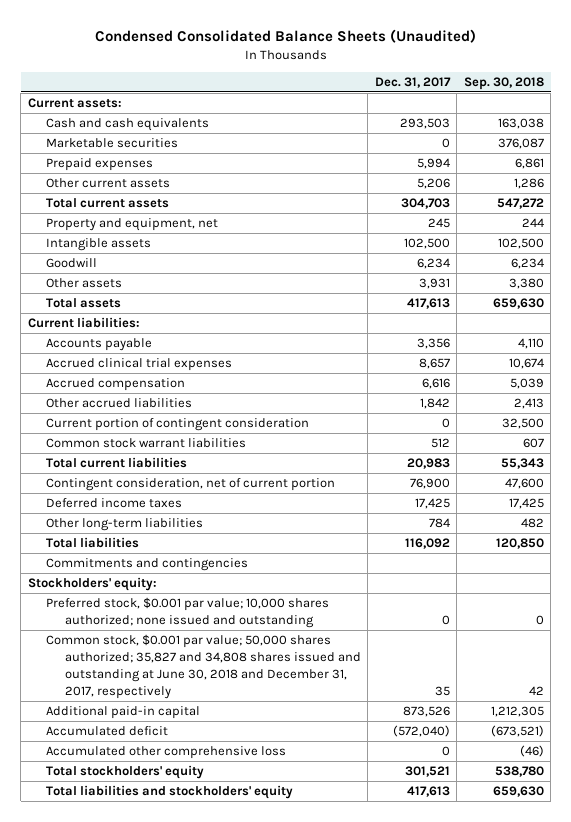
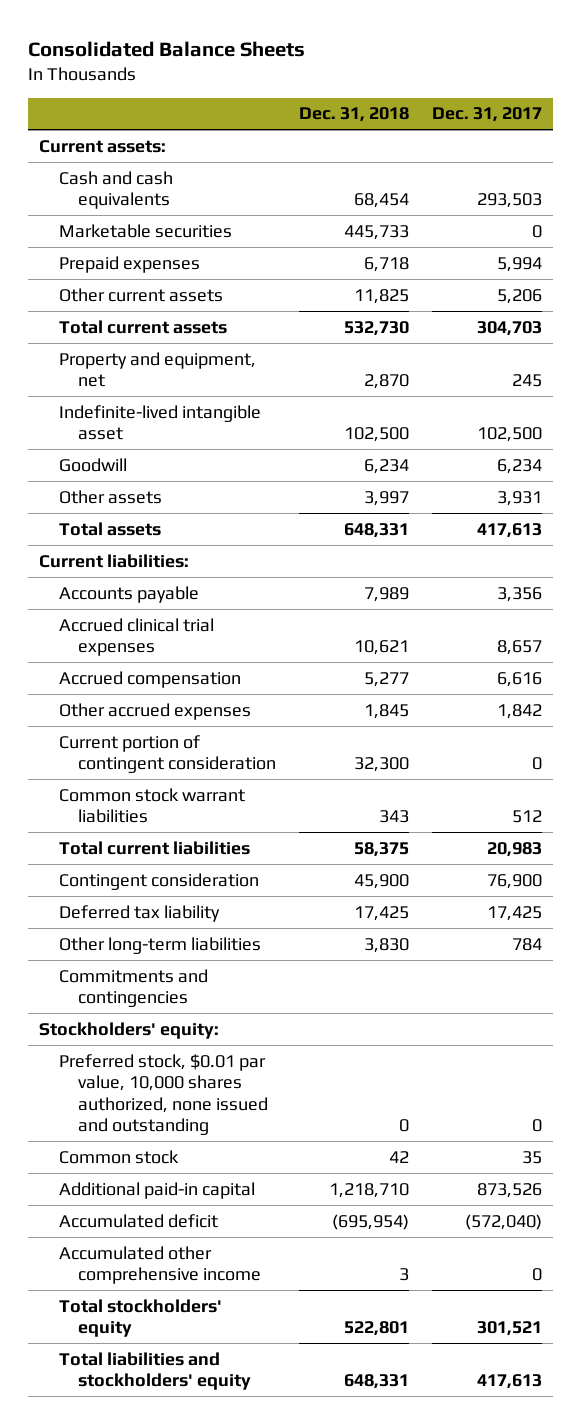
[94,28,476,43] Condensed Consolidated Balance Sheets (Unaudited) -> [27,40,305,57] Consolidated Balance Sheets
[463,76,544,90] Sep. 30, 2018 -> none
none -> [298,107,409,123] Dec. 31, 2018
[46,238,152,252] Intangible assets -> [58,404,261,441] Indefinite-lived intangible asset
[46,398,193,409] Other accrued liabilities -> [58,702,251,720] Other accrued expenses
[46,478,336,492] Contingent consideration, net of current portion -> [58,872,259,890] Contingent consideration
[46,498,183,509] Deferred income taxes -> [58,904,220,922] Deferred tax liability
[46,537,140,549] Total liabilities -> none
[46,597,330,629] Preferred stock, $0.001 par value; 10,000 shares authorized; none issued and outstanding -> [58,1053,269,1136] Preferred stock, $0.01 par value, 10,000 shares authorized, none issued and outstanding
[46,634,361,699] Common stock, $0.001 par value; 50,000 shares authorized; 35,827 and 34,808 shares issued and outstanding at June 30, 2018 and December 31, 2017, respectively -> [58,1149,179,1164] Common stock
[46,746,287,760] Accumulated other comprehensive loss -> [58,1245,262,1285] Accumulated other comprehensive income

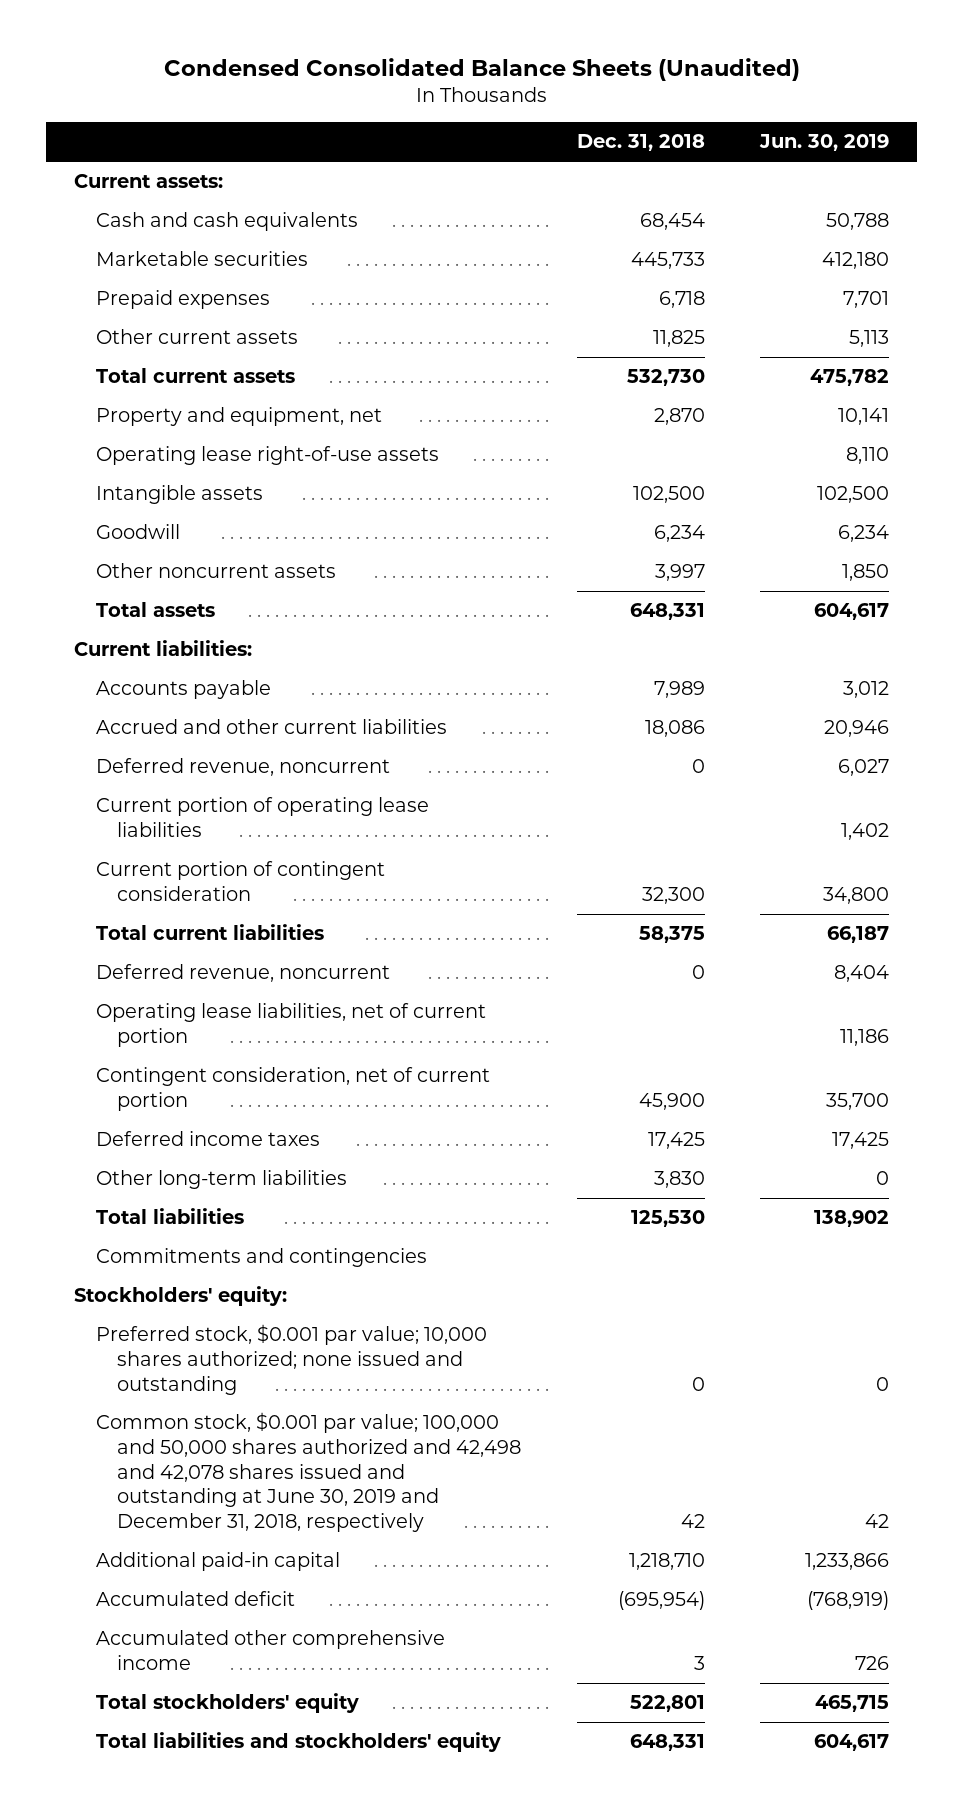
[27,40,305,57] Consolidated Balance Sheets -> [163,58,800,82] Condensed Consolidated Balance Sheets (Unaudited)
[431,107,542,123] Dec. 31, 2017 -> none
none -> [759,134,890,152] Jun. 30, 2019
none -> [95,446,439,466] Operating lease right-of-use assets
[58,404,261,441] Indefinite-lived intangible asset -> [95,485,263,505] Intangible assets
[58,489,162,504] Other assets -> [95,563,336,579] Other noncurrent assets
[58,617,214,657] Accrued clinical trial expenses -> none
[58,670,241,688] Accrued compensation -> none
[58,702,251,720] Other accrued expenses -> none
none -> [95,719,447,735] Accrued and other current liabilities
none -> [95,758,390,777] Deferred revenue, noncurrent
none -> [95,797,429,838] Current portion of operating lease liabilities
[58,787,245,824] Common stock warrant liabilities -> none
none -> [95,964,390,983] Deferred revenue, noncurrent
none -> [95,1003,486,1048] Operating lease liabilities, net of current portion
[58,872,259,890] Contingent consideration -> [95,1067,490,1112] Contingent consideration, net of current portion
[58,904,220,922] Deferred tax liability -> [95,1131,320,1147] Deferred income taxes
none -> [95,1208,244,1225] Total liabilities
[58,1053,269,1136] Preferred stock, $0.01 par value, 10,000 shares authorized, none issued and outstanding -> [95,1324,487,1395] Preferred stock, $0.001 par value; 10,000 shares authorized; none issued and outstanding
[58,1149,179,1164] Common stock -> [95,1412,521,1532] Common stock, $0.001 par value; 100,000 and 50,000 shares authorized and 42,498 and 42,078 shares issued and outstanding at June 30, 2019 and December 31, 2018, respectively

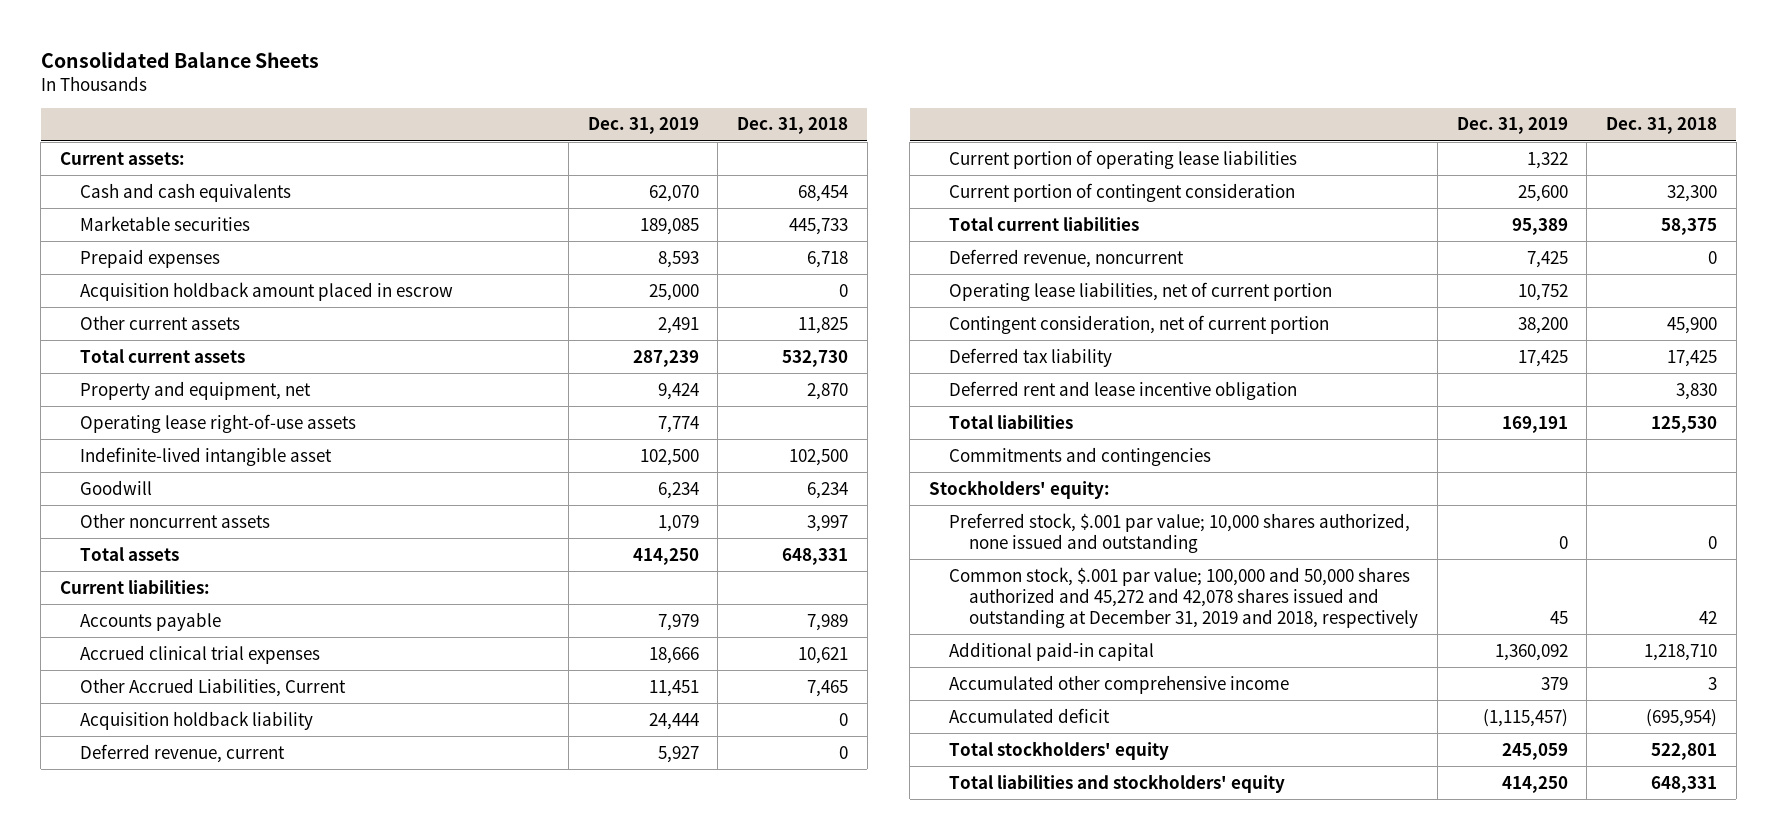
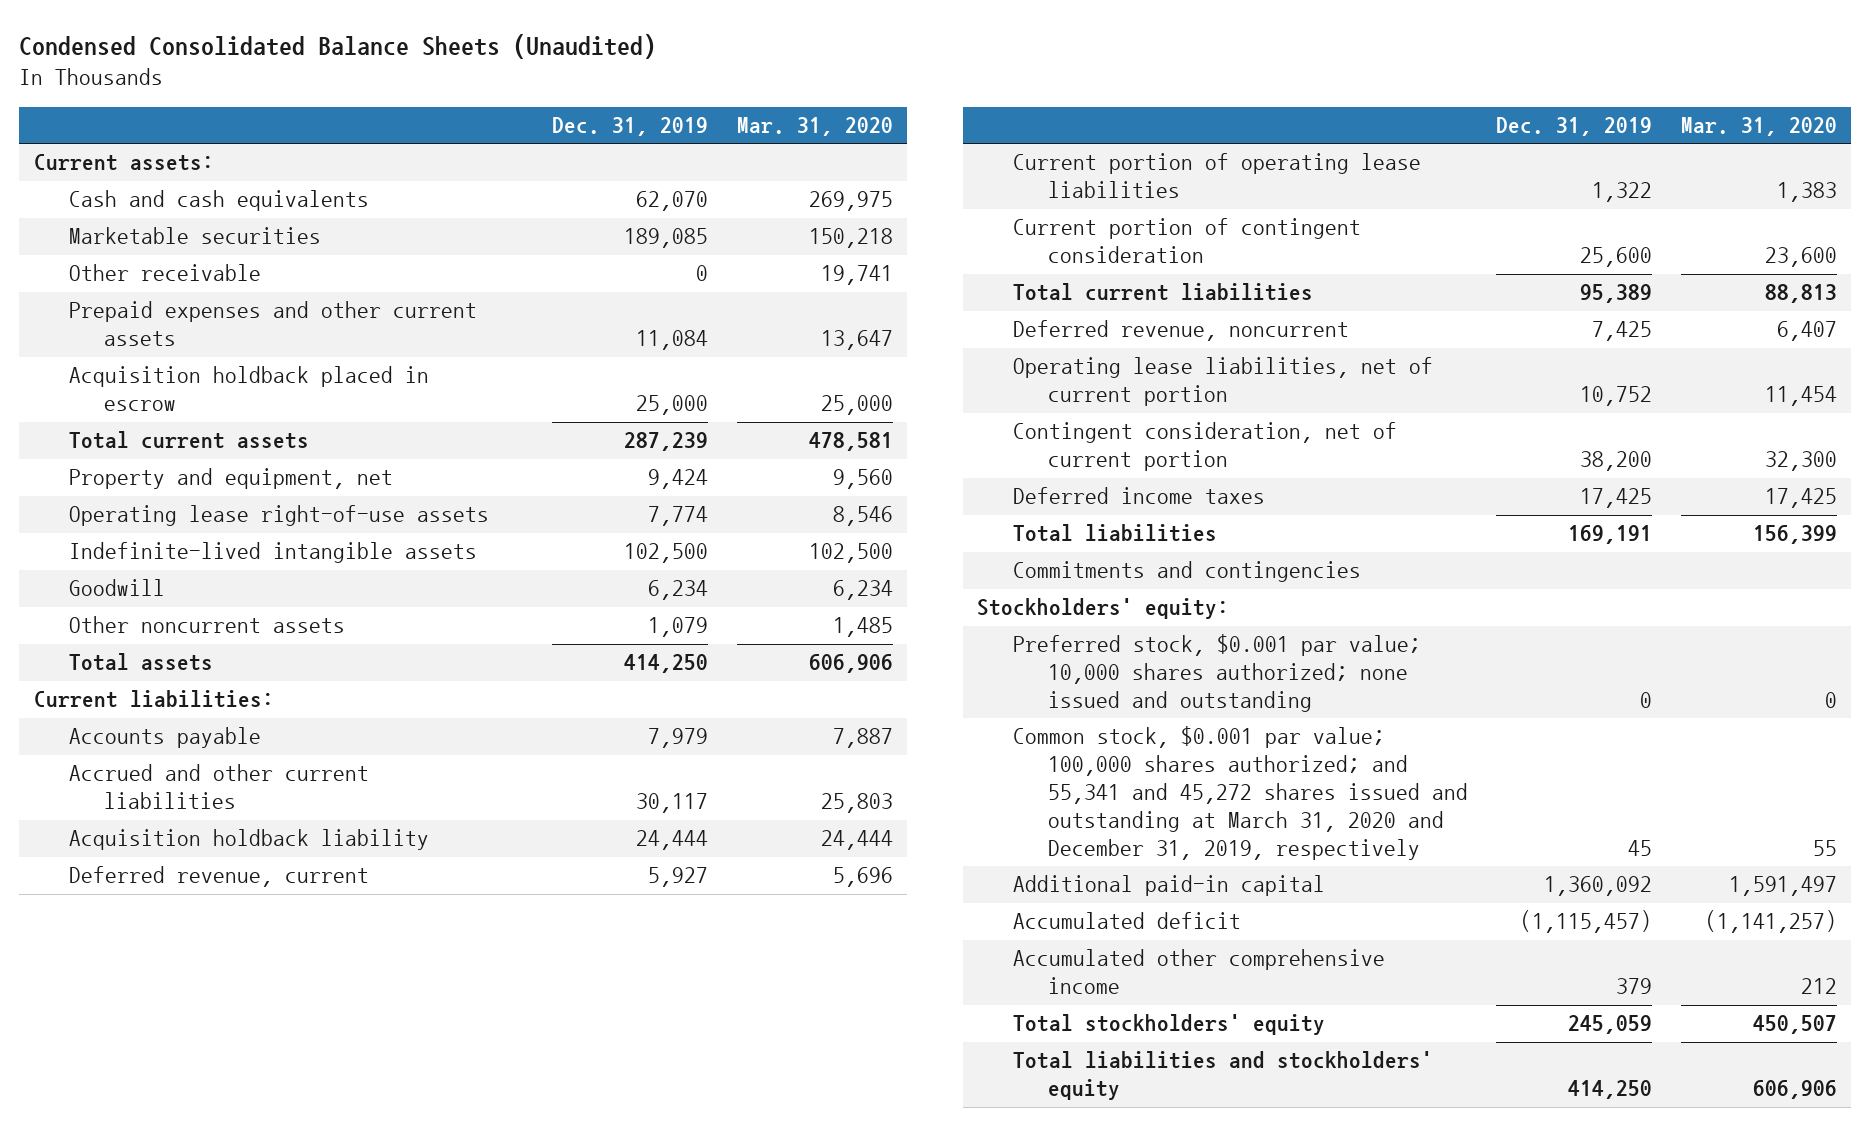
[40,51,319,68] Consolidated Balance Sheets -> [19,34,657,60] Condensed Consolidated Balance Sheets (Unaudited)
[737,117,849,135] Dec. 31, 2018 -> none
none -> [736,117,893,137] Mar. 31, 2020
[80,314,241,330] Other current assets -> none
none -> [68,264,261,282] Other receivable
[80,248,221,268] Prepaid expenses -> [68,301,477,347] Prepaid expenses and other current assets
[657,250,699,268] 8,593 -> [636,330,709,351] 11,084
[80,281,454,301] Acquisition holdback amount placed in escrow -> [68,366,429,412] Acquisition holdback placed in escrow
[80,446,333,466] Indefinite-lived intangible asset -> [68,542,477,564] Indefinite-lived intangible assets
[80,644,321,664] Accrued clinical trial expenses -> none
[80,677,347,697] Other Accrued Liabilities, Current -> [68,764,369,810] Accrued and other current liabilities
[648,679,699,697] 11,451 -> [636,793,709,814] 30,117
[949,380,1298,400] Deferred rent and lease incentive obligation -> none
[949,347,1113,367] Deferred tax liability -> [1012,487,1265,505] Deferred income taxes
[949,512,1411,553] Preferred stock, $.001 par value; 10,000 shares authorized, none issued and outstanding -> [1012,634,1421,713] Preferred stock, $0.001 par value; 10,000 shares authorized; none issued and outstanding
[949,566,1419,628] Common stock, $.001 par value; 100,000 and 50,000 shares authorized and 45,272 and 42,078 shares issued and outstanding at December 31, 2019 and 2018, respectively -> [1012,726,1468,861] Common stock, $0.001 par value; 100,000 shares authorized; and 55,341 and 45,272 shares issued and outstanding at March 31, 2020 and December 31, 2019, respectively
[949,674,1290,694] Accumulated other comprehensive income -> [1012,949,1385,995] Accumulated other comprehensive income

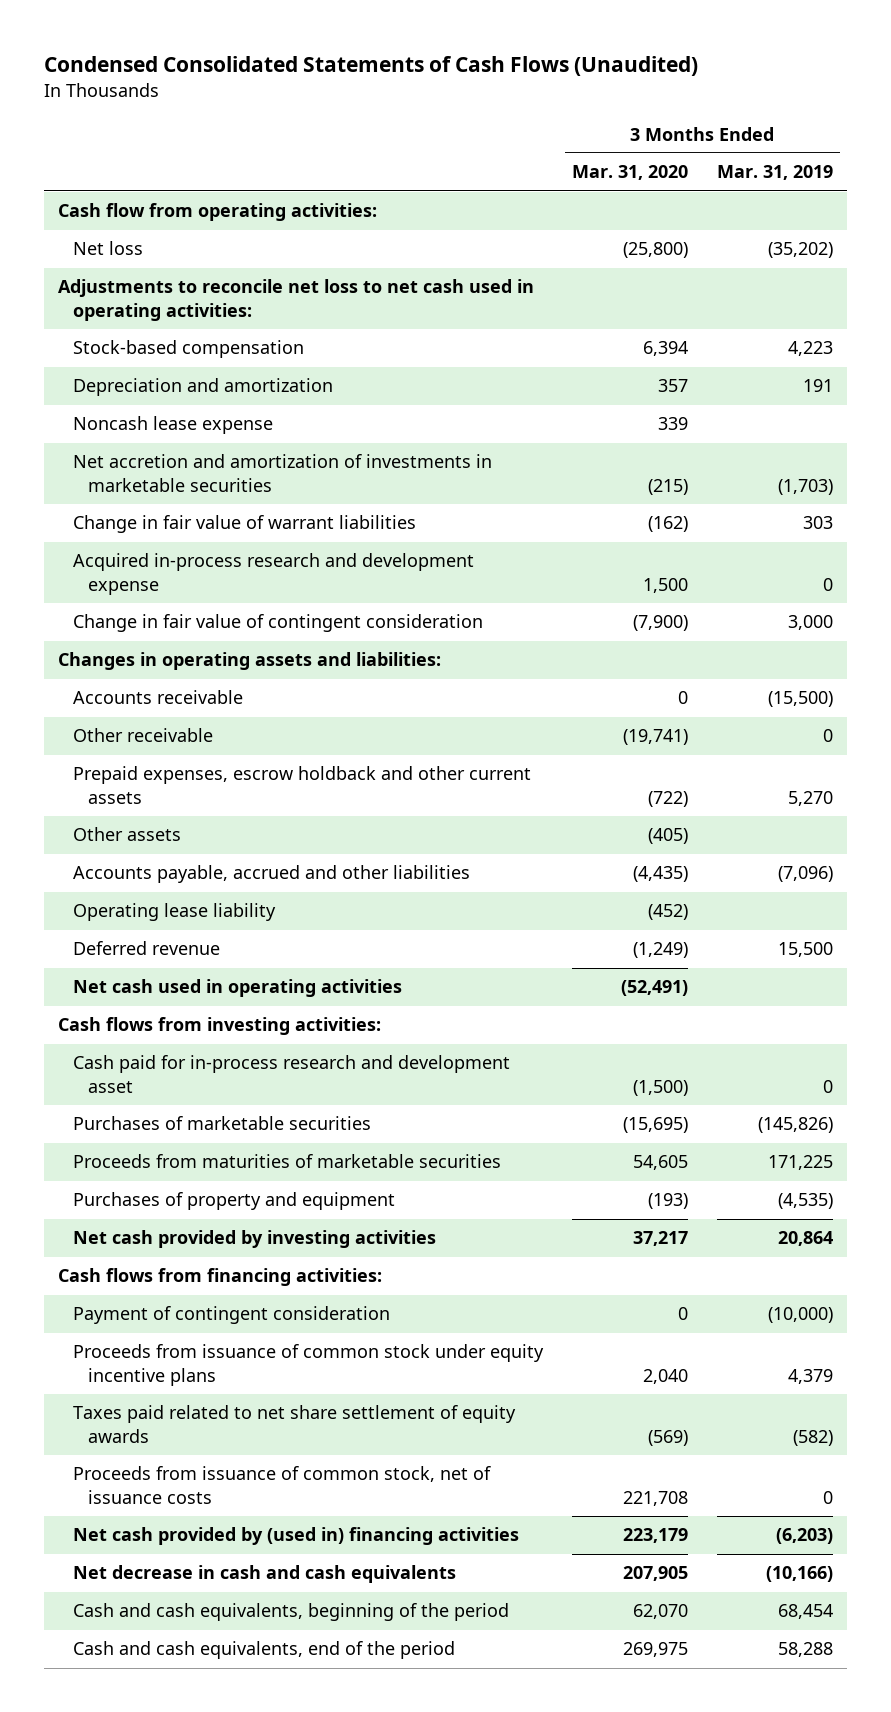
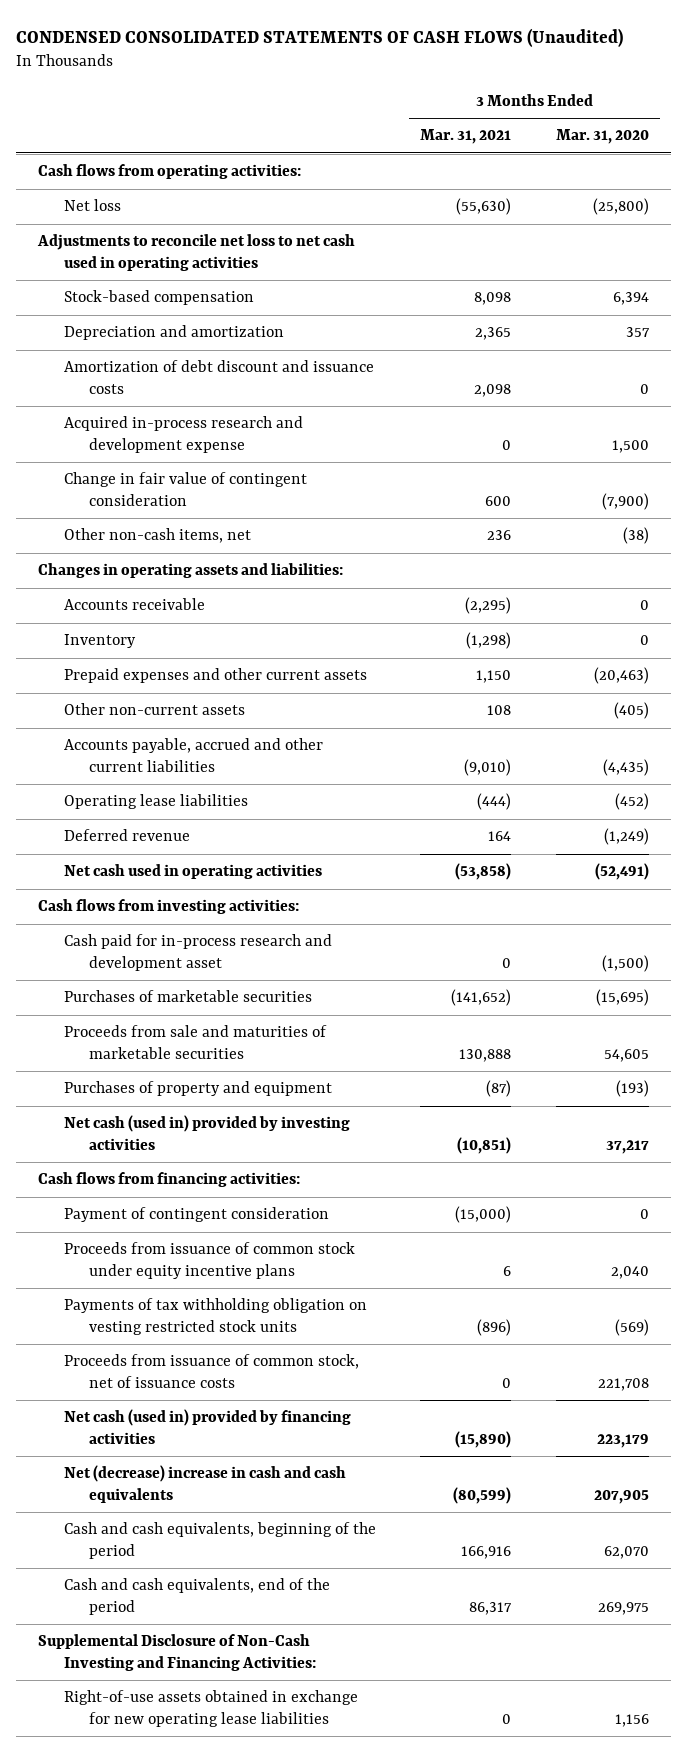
[44,56,699,77] Condensed Consolidated Statements of Cash Flows (Unaudited) -> [15,27,623,47] CONDENSED CONSOLIDATED STATEMENTS OF CASH FLOWS (Unaudited)
[716,165,833,181] Mar. 31, 2019 -> none
none -> [420,129,512,145] Mar. 31, 2021
[58,203,378,222] Cash flow from operating activities: -> [37,164,301,180] Cash flows from operating activities:
[58,279,535,321] Adjustments to reconcile net loss to net cash used in operating activities: -> [36,234,355,271] Adjustments to reconcile net loss to net cash used in operating activities
[73,416,274,435] Noncash lease expense -> none
[73,454,493,492] Net accretion and amortization of investments in marketable securities -> none
[73,515,417,534] Change in fair value of warrant liabilities -> none
none -> [63,360,374,394] Amortization of debt discount and issuance costs
none -> [63,528,251,544] Other non-cash items, net
[73,728,214,743] Other receivable -> none
none -> [63,634,136,649] Inventory
[73,766,532,804] Prepaid expenses, escrow holdback and other current assets -> [63,668,367,684] Prepaid expenses and other current assets
[647,790,688,807] (722) -> [594,667,650,685] (20,463)
[73,827,182,842] Other assets -> [63,703,245,716] Other non-current assets
[73,865,471,884] Accounts payable, accrued and other liabilities -> [63,738,323,772] Accounts payable, accrued and other current liabilities
[73,903,277,922] Operating lease liability -> [63,794,248,810] Operating lease liabilities
[73,1154,502,1169] Proceeds from maturities of marketable securities -> [63,1025,327,1059] Proceeds from sale and maturities of marketable securities
[73,1230,437,1249] Net cash provided by investing activities -> [63,1115,350,1150] Net cash (used in) provided by investing activities
[73,1405,517,1443] Taxes paid related to net share settlement of equity awards -> [63,1298,367,1335] Payments of tax withholding obligation on vesting restricted stock units
[73,1527,520,1546] Net cash provided by (used in) financing activities -> [63,1409,351,1444] Net cash (used in) provided by financing activities
[73,1565,457,1584] Net decrease in cash and cash equivalents -> [63,1465,346,1503] Net (decrease) increase in cash and cash equivalents
none -> [37,1634,316,1671] Supplemental Disclosure of Non-Cash Investing and Financing Activities:
none -> [63,1690,358,1727] Right-of-use assets obtained in exchange for new operating lease liabilities

